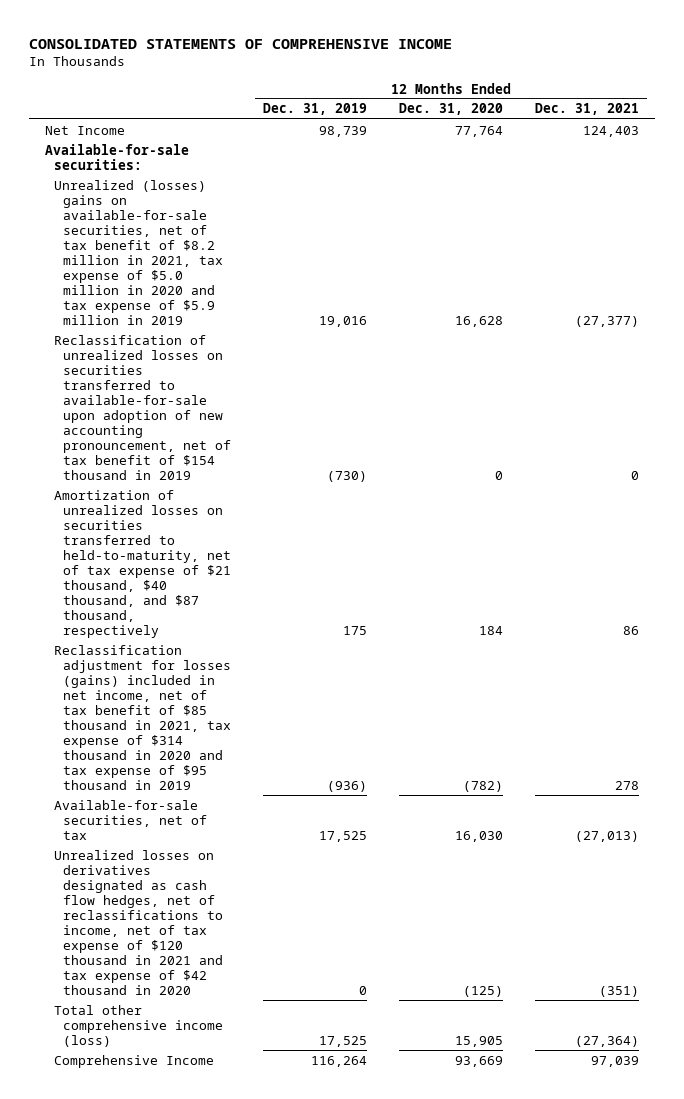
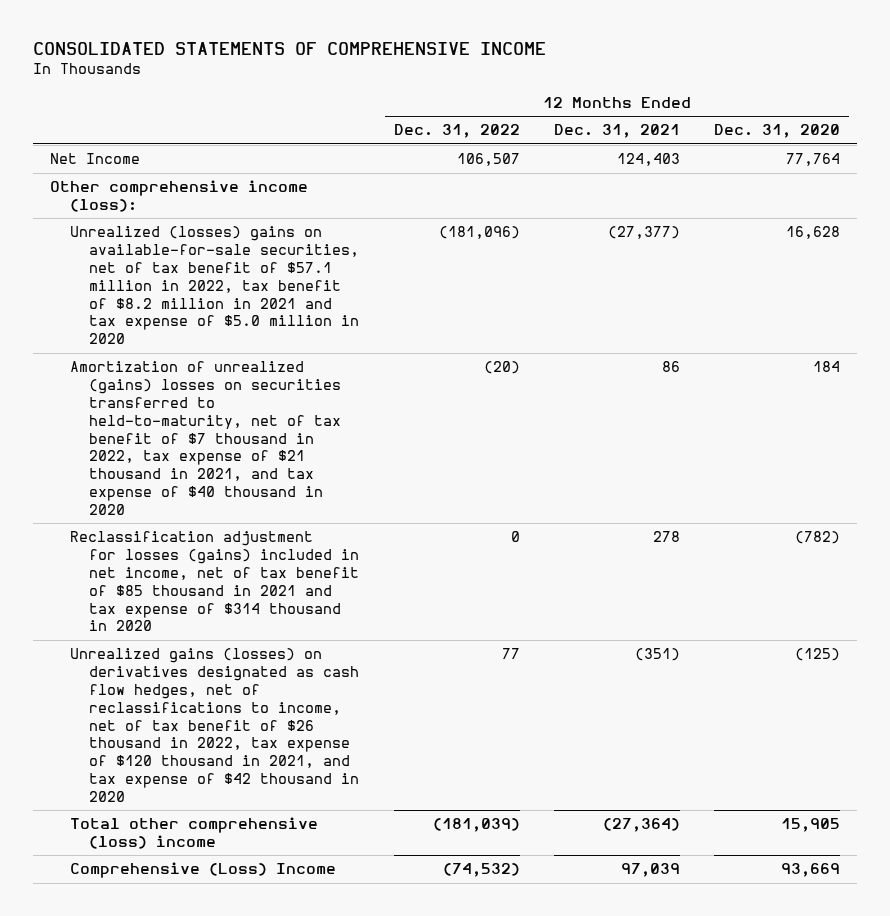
[263,103,368,116] Dec. 31, 2019 -> none
none -> [393,124,520,139] Dec. 31, 2022
[44,143,189,170] Available-for-sale securities: -> none
[54,334,232,481] Reclassification of unrealized losses on securities transferred to available-for-sale upon adoption of new accounting pronouncement, net of tax benefit of $154 thousand in 2019 -> none
[54,799,208,840] Available-for-sale securities, net of tax -> none
none -> [49,180,308,213] Other comprehensive income (loss):
[54,179,224,326] Unrealized (losses) gains on available-for-sale securities, net of tax benefit of $8.2 million in 2021, tax expense of $5.0 million in 2020 and tax expense of $5.9 million in 2019 -> [69,226,360,345] Unrealized (losses) gains on available-for-sale securities, net of tax benefit of $57.1 million in 2022, tax benefit of $8.2 million in 2021 and tax expense of $5.0 million in 2020
[54,489,232,639] Amortization of unrealized losses on securities transferred to held-to-maturity, net of tax expense of $21 thousand, $40 thousand, and $87 thousand, respectively -> [69,361,342,515] Amortization of unrealized (gains) losses on securities transferred to held-to-maturity, net of tax benefit of $7 thousand in 2022, tax expense of $21 thousand in 2021, and tax expense of $40 thousand in 2020
[54,644,232,791] Reclassification adjustment for losses (gains) included in net income, net of tax benefit of $85 thousand in 2021, tax expense of $314 thousand in 2020 and tax expense of $95 thousand in 2019 -> [69,531,360,632] Reclassification adjustment for losses (gains) included in net income, net of tax benefit of $85 thousand in 2021 and tax expense of $314 thousand in 2020
[54,849,224,996] Unrealized losses on derivatives designated as cash flow hedges, net of reclassifications to income, net of tax expense of $120 thousand in 2021 and tax expense of $42 thousand in 2020 -> [69,648,360,802] Unrealized gains (losses) on derivatives designated as cash flow hedges, net of reclassifications to income, net of tax benefit of $26 thousand in 2022, tax expense of $120 thousand in 2021, and tax expense of $42 thousand in 2020
[54,1004,224,1047] Total other comprehensive income (loss) -> [69,817,318,850] Total other comprehensive (loss) income
[54,1054,215,1068] Comprehensive Income -> [69,862,336,879] Comprehensive (Loss) Income

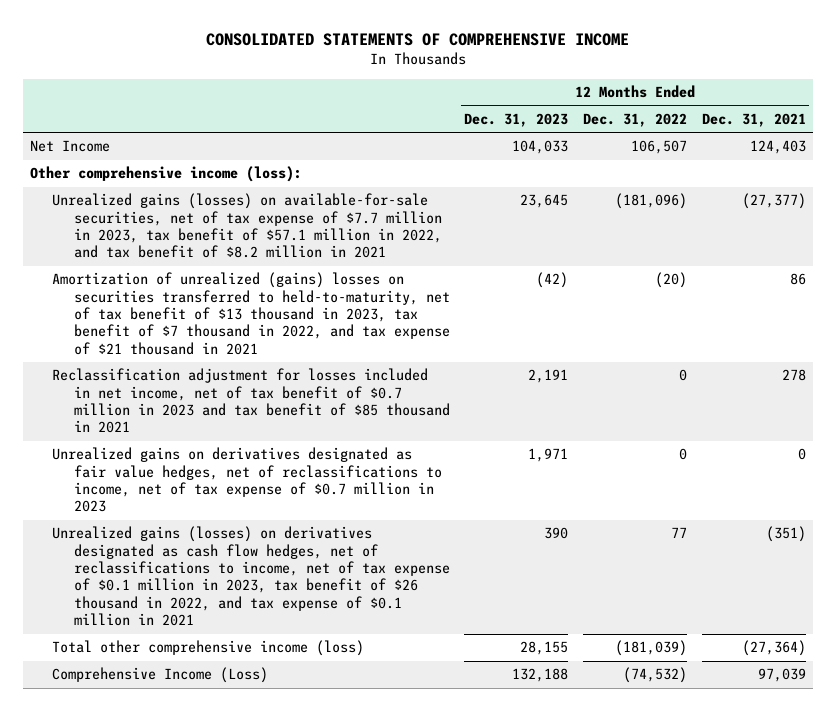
[714,124,841,139] Dec. 31, 2020 -> none
none -> [464,112,569,127] Dec. 31, 2023
[69,226,360,345] Unrealized (losses) gains on available-for-sale securities, net of tax benefit of $57.1 million in 2022, tax benefit of $8.2 million in 2021 and tax expense of $5.0 million in 2020 -> [51,193,442,259] Unrealized gains (losses) on available-for-sale securities, net of tax expense of $7.7 million in 2023, tax benefit of $57.1 million in 2022, and tax benefit of $8.2 million in 2021
[69,361,342,515] Amortization of unrealized (gains) losses on securities transferred to held-to-maturity, net of tax benefit of $7 thousand in 2022, tax expense of $21 thousand in 2021, and tax expense of $40 thousand in 2020 -> [51,272,450,355] Amortization of unrealized (gains) losses on securities transferred to held-to-maturity, net of tax benefit of $13 thousand in 2023, tax benefit of $7 thousand in 2022, and tax expense of $21 thousand in 2021
[69,531,360,632] Reclassification adjustment for losses (gains) included in net income, net of tax benefit of $85 thousand in 2021 and tax expense of $314 thousand in 2020 -> [51,368,450,434] Reclassification adjustment for losses included in net income, net of tax benefit of $0.7 million in 2023 and tax benefit of $85 thousand in 2021
none -> [51,447,442,513] Unrealized gains on derivatives designated as fair value hedges, net of reclassifications to income, net of tax expense of $0.7 million in 2023
[69,648,360,802] Unrealized gains (losses) on derivatives designated as cash flow hedges, net of reclassifications to income, net of tax benefit of $26 thousand in 2022, tax expense of $120 thousand in 2021, and tax expense of $42 thousand in 2020 -> [51,526,450,627] Unrealized gains (losses) on derivatives designated as cash flow hedges, net of reclassifications to income, net of tax expense of $0.1 million in 2023, tax benefit of $26 thousand in 2022, and tax expense of $0.1 million in 2021
[69,817,318,850] Total other comprehensive (loss) income -> [51,640,364,657] Total other comprehensive income (loss)
[69,862,336,879] Comprehensive (Loss) Income -> [51,667,268,684] Comprehensive Income (Loss)

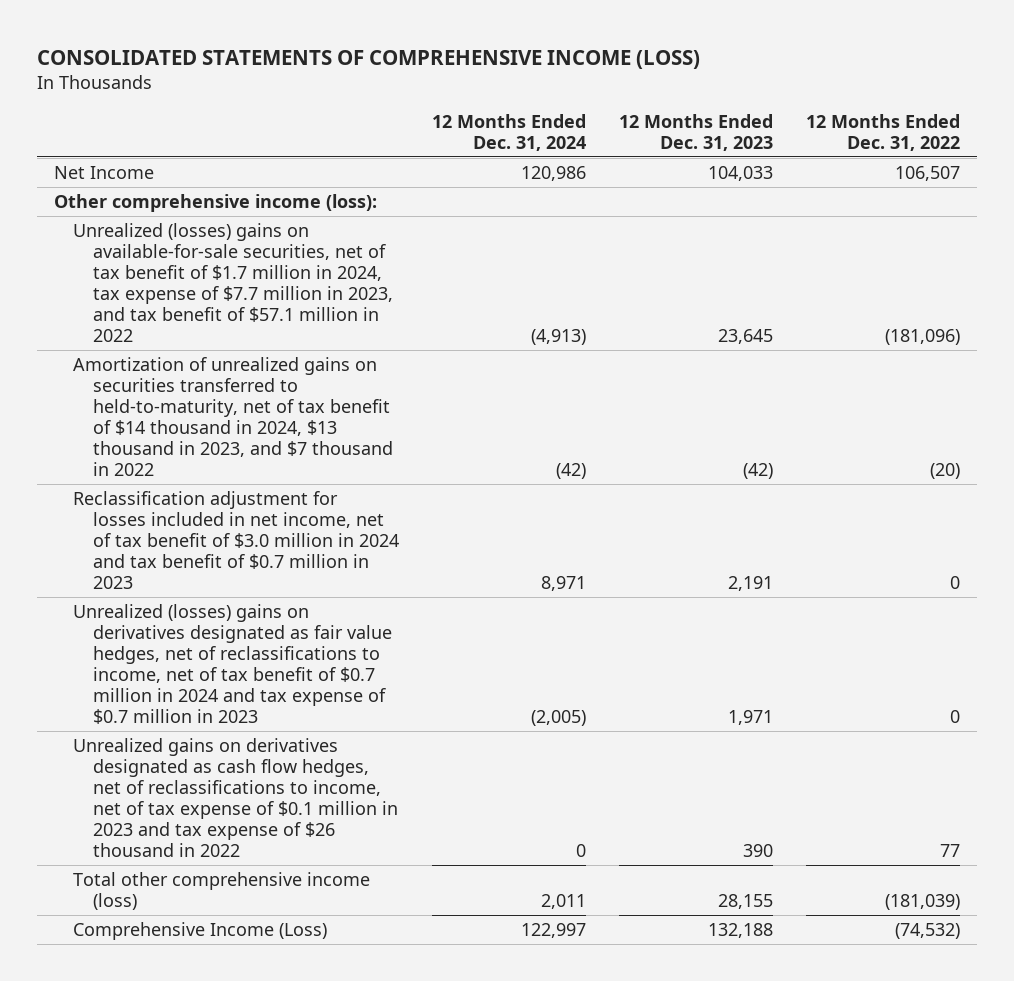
[205,33,629,47] CONSOLIDATED STATEMENTS OF COMPREHENSIVE INCOME -> [37,50,701,70] CONSOLIDATED STATEMENTS OF COMPREHENSIVE INCOME (LOSS)
[701,112,806,127] Dec. 31, 2021 -> none
none -> [431,113,586,151] 12 Months Ended Dec. 31, 2024
[51,193,442,259] Unrealized gains (losses) on available-for-sale securities, net of tax expense of $7.7 million in 2023, tax benefit of $57.1 million in 2022, and tax benefit of $8.2 million in 2021 -> [73,222,393,343] Unrealized (losses) gains on available-for-sale securities, net of tax benefit of $1.7 million in 2024, tax expense of $7.7 million in 2023, and tax benefit of $57.1 million in 2022
[51,272,450,355] Amortization of unrealized (gains) losses on securities transferred to held-to-maturity, net of tax benefit of $13 thousand in 2023, tax benefit of $7 thousand in 2022, and tax expense of $21 thousand in 2021 -> [73,356,393,477] Amortization of unrealized gains on securities transferred to held-to-maturity, net of tax benefit of $14 thousand in 2024, $13 thousand in 2023, and $7 thousand in 2022
[51,368,450,434] Reclassification adjustment for losses included in net income, net of tax benefit of $0.7 million in 2023 and tax benefit of $85 thousand in 2021 -> [73,490,399,590] Reclassification adjustment for losses included in net income, net of tax benefit of $3.0 million in 2024 and tax benefit of $0.7 million in 2023
[51,447,442,513] Unrealized gains on derivatives designated as fair value hedges, net of reclassifications to income, net of tax expense of $0.7 million in 2023 -> [73,603,392,725] Unrealized (losses) gains on derivatives designated as fair value hedges, net of reclassifications to income, net of tax benefit of $0.7 million in 2024 and tax expense of $0.7 million in 2023
[51,526,450,627] Unrealized gains (losses) on derivatives designated as cash flow hedges, net of reclassifications to income, net of tax expense of $0.1 million in 2023, tax benefit of $26 thousand in 2022, and tax expense of $0.1 million in 2021 -> [73,737,398,858] Unrealized gains on derivatives designated as cash flow hedges, net of reclassifications to income, net of tax expense of $0.1 million in 2023 and tax expense of $26 thousand in 2022

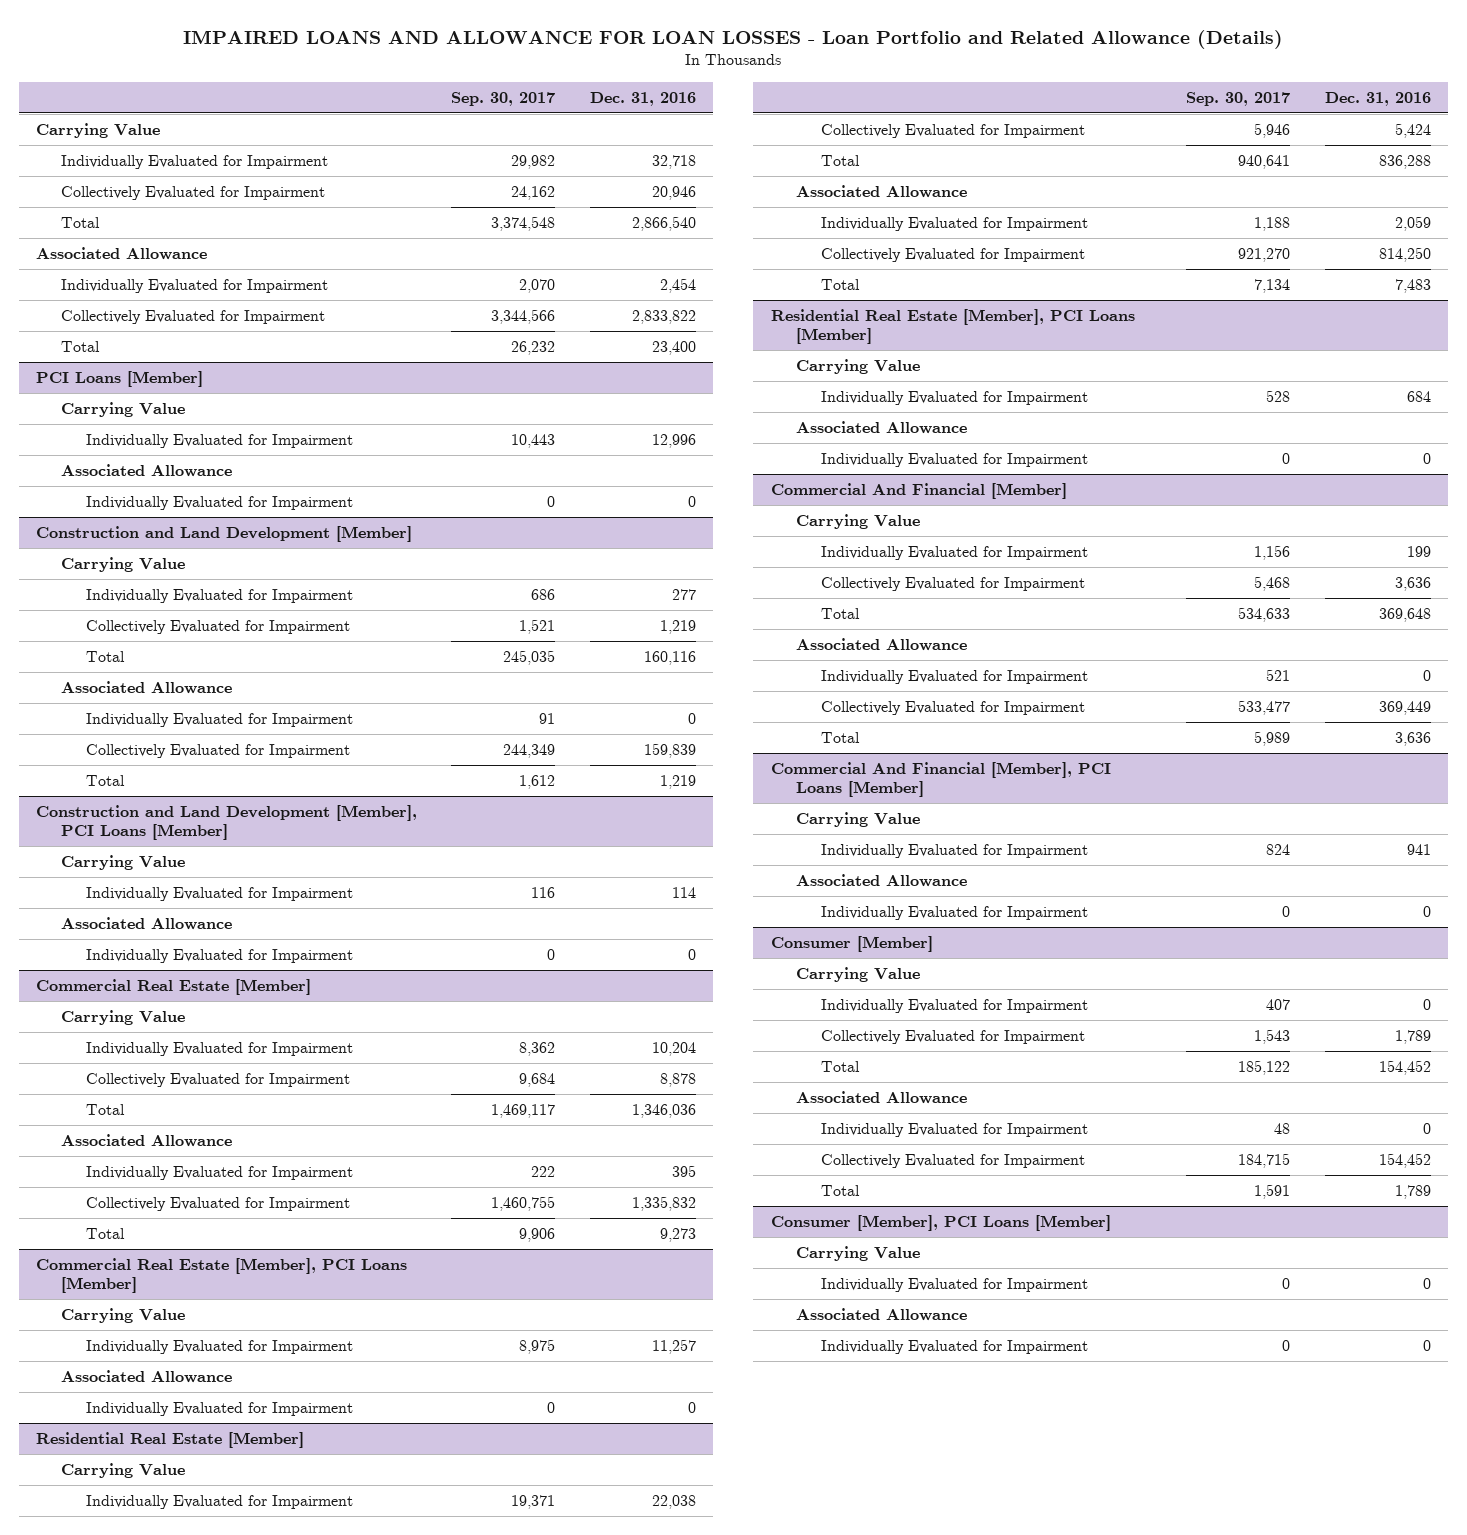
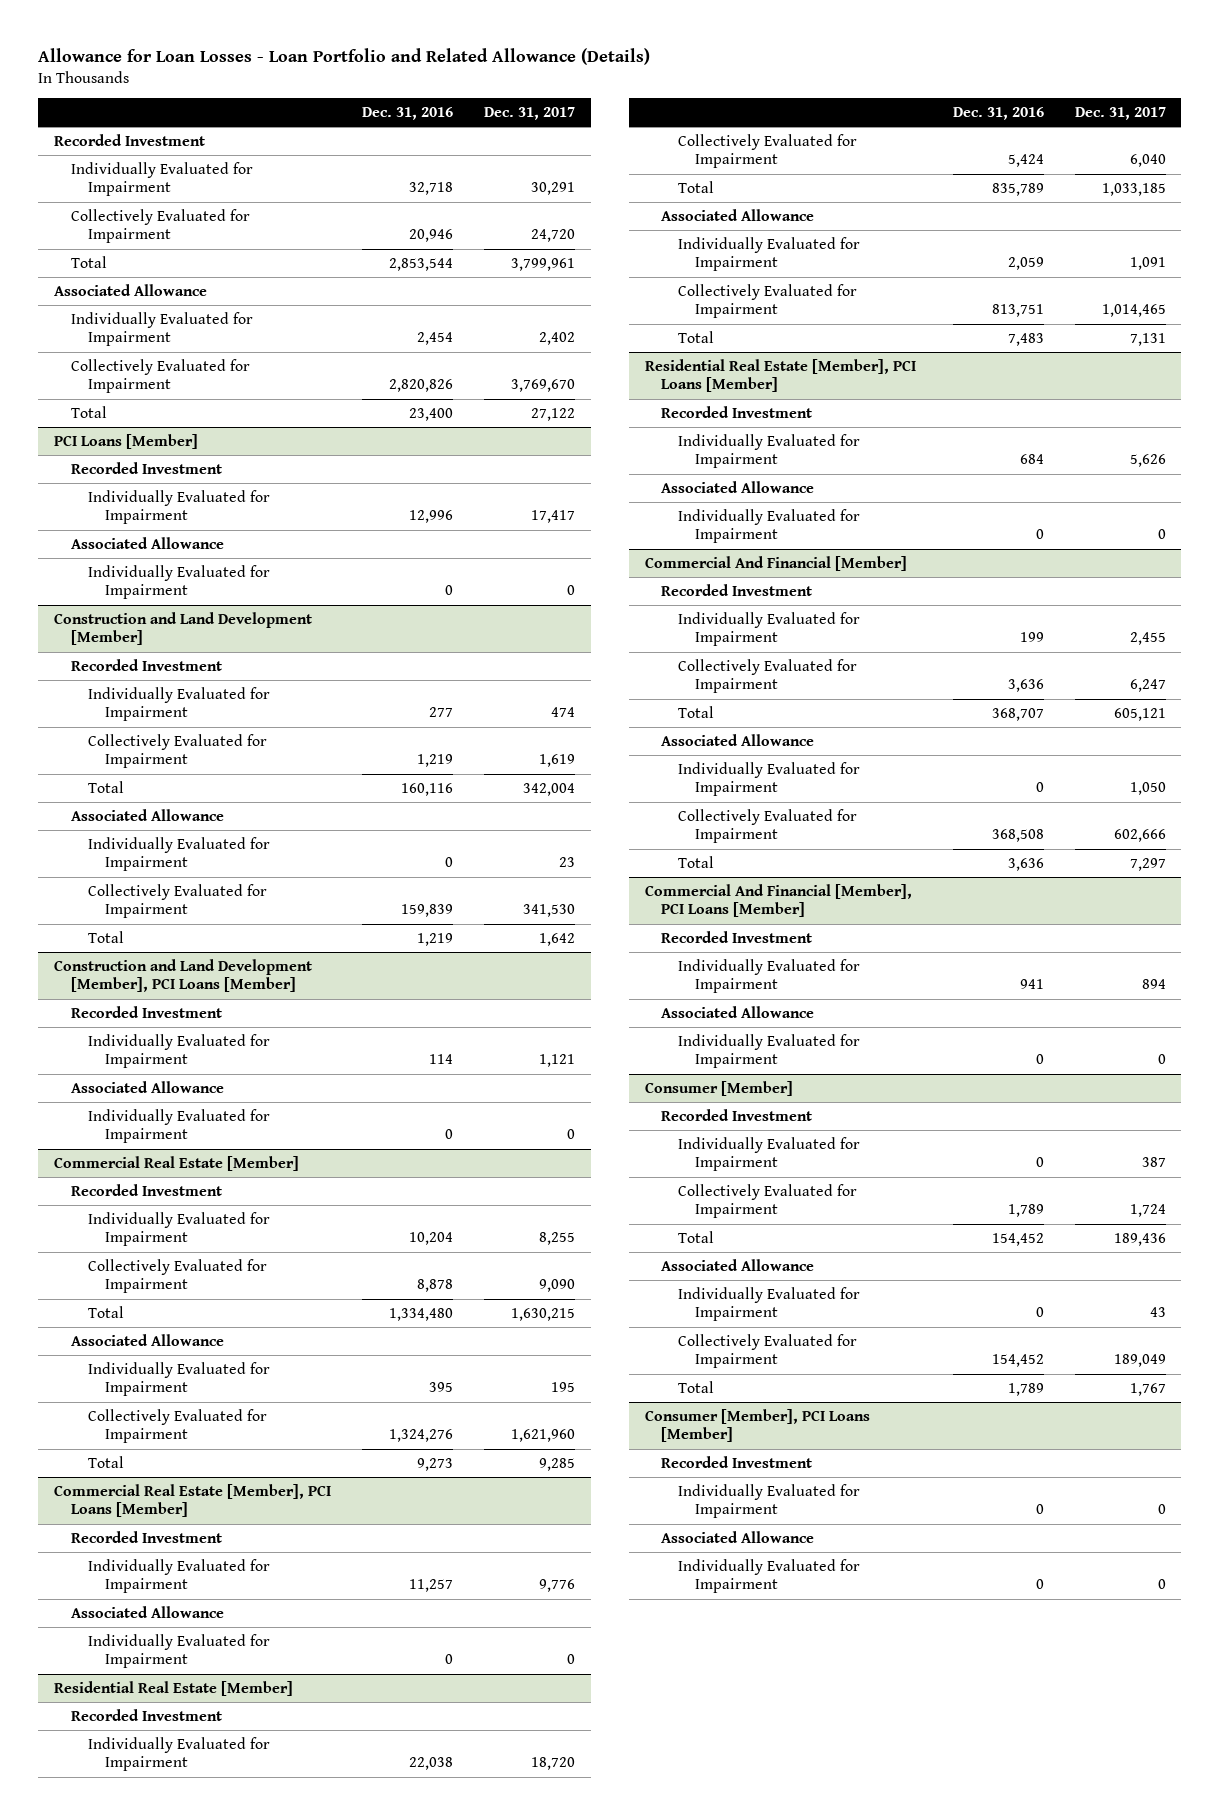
[183,29,1284,49] IMPAIRED LOANS AND ALLOWANCE FOR LOAN LOSSES - Loan Portfolio and Related Allowance (Details) -> [38,48,651,66] Allowance for Loan Losses - Loan Portfolio and Related Allowance (Details)
[451,91,556,106] Sep. 30, 2017 -> none
none -> [484,107,576,121] Dec. 31, 2017
[35,123,160,139] Carrying Value -> [53,133,205,146] Recorded Investment
[631,216,696,232] 2,866,540 -> [388,257,453,271] 2,853,544
[631,310,696,325] 2,833,822 -> [388,379,453,393] 2,820,826
[60,402,185,418] Carrying Value -> [70,461,222,474] Recorded Investment
[60,557,185,573] Carrying Value -> [70,658,222,671] Recorded Investment
[60,855,185,871] Carrying Value -> [70,1005,222,1018] Recorded Investment
[60,1010,185,1026] Carrying Value -> [70,1183,222,1196] Recorded Investment
[631,1104,696,1119] 1,346,036 -> [388,1307,453,1321] 1,334,480
[631,1196,696,1212] 1,335,832 -> [388,1429,453,1443] 1,324,276
[60,1308,185,1324] Carrying Value -> [70,1530,222,1543] Recorded Investment
[60,1463,185,1479] Carrying Value -> [70,1708,222,1721] Recorded Investment
[1378,155,1431,170] 836,288 -> [991,182,1044,196] 835,789
[1378,247,1431,263] 814,250 -> [991,304,1044,318] 813,751
[795,359,920,375] Carrying Value -> [661,405,813,418] Recorded Investment
[795,514,920,530] Carrying Value -> [661,583,813,596] Recorded Investment
[1378,608,1431,623] 369,648 -> [991,707,1044,721] 368,707
[1378,701,1431,716] 369,449 -> [991,829,1044,843] 368,508
[795,812,920,828] Carrying Value -> [661,930,813,943] Recorded Investment
[795,967,920,983] Carrying Value -> [661,1108,813,1121] Recorded Investment
[795,1246,920,1262] Carrying Value -> [661,1455,813,1468] Recorded Investment

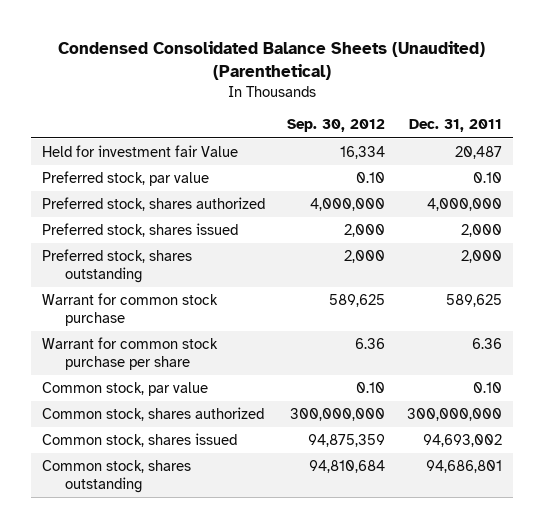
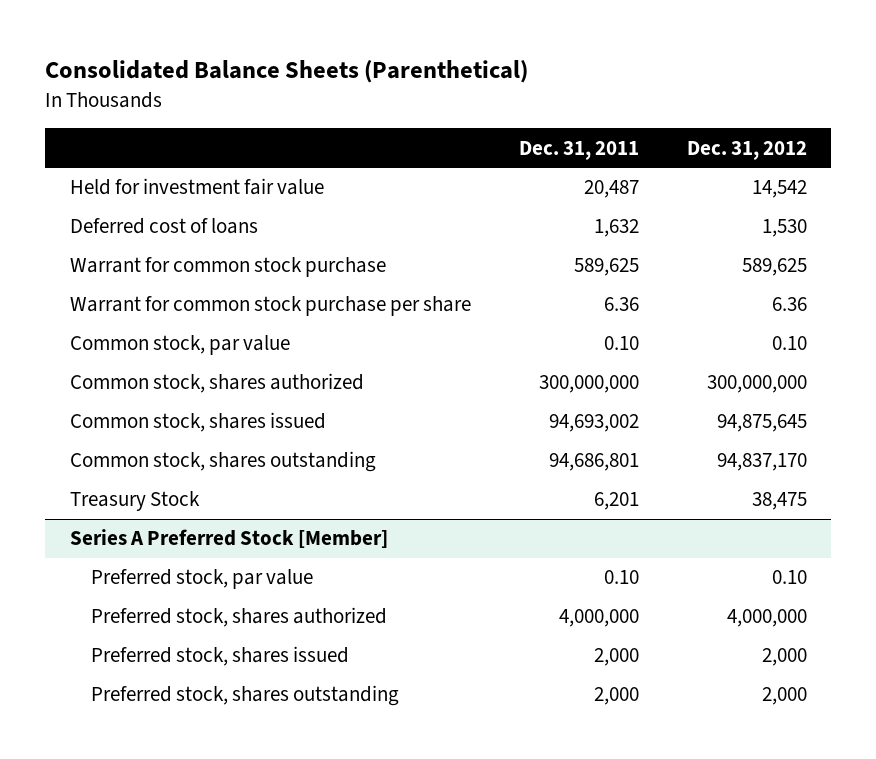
[58,40,486,80] Condensed Consolidated Balance Sheets (Unaudited) (Parenthetical) -> [45,60,529,84] Consolidated Balance Sheets (Parenthetical)
[287,119,386,133] Sep. 30, 2012 -> none
none -> [686,140,807,160] Dec. 31, 2012
[42,171,210,187] Preferred stock, par value -> none
[42,197,266,212] Preferred stock, shares authorized -> none
[42,223,239,238] Preferred stock, shares issued -> none
[42,249,193,284] Preferred stock, shares outstanding -> none
[42,145,239,158] Held for investment fair Value -> [69,178,324,196] Held for investment fair value
none -> [69,218,258,235] Deferred cost of loans
none -> [69,491,200,512] Treasury Stock
none -> [69,529,388,549] Series A Preferred Stock [Member]
none -> [91,569,314,590] Preferred stock, par value
none -> [91,607,388,628] Preferred stock, shares authorized
none -> [91,646,350,667] Preferred stock, shares issued
none -> [91,685,400,707] Preferred stock, shares outstanding

